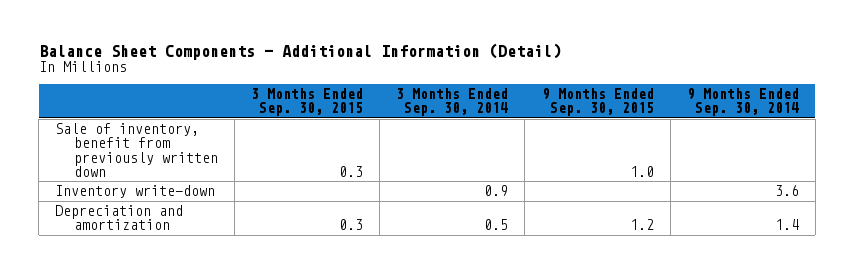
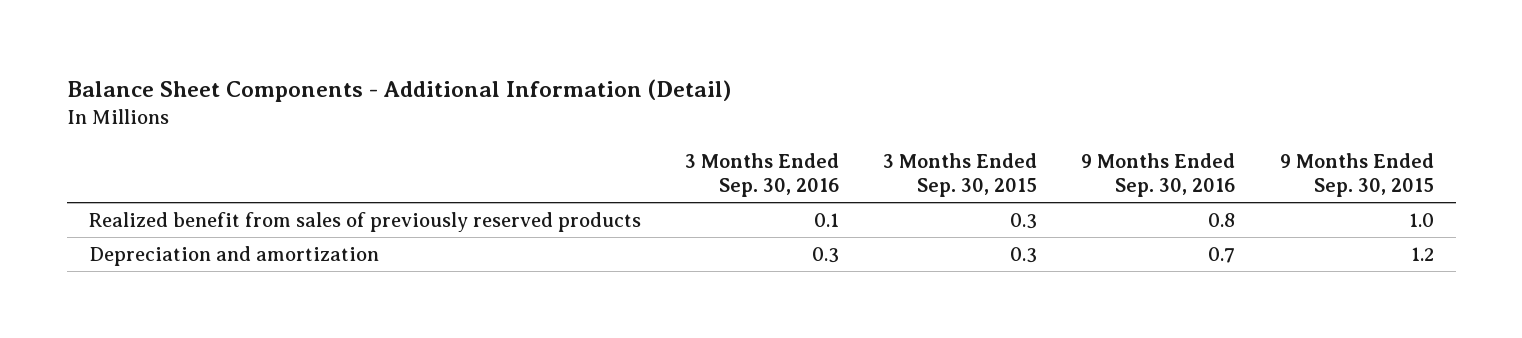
[396,87,509,117] 3 Months Ended Sep. 30, 2014 -> none
[686,87,799,117] 9 Months Ended Sep. 30, 2014 -> none
none -> [684,153,839,198] 3 Months Ended Sep. 30, 2016
none -> [1081,153,1236,198] 9 Months Ended Sep. 30, 2016
[55,185,216,199] Inventory write-down -> none
[55,123,218,177] Sale of inventory, benefit from previously written down -> [88,212,641,233] Realized benefit from sales of previously reserved products

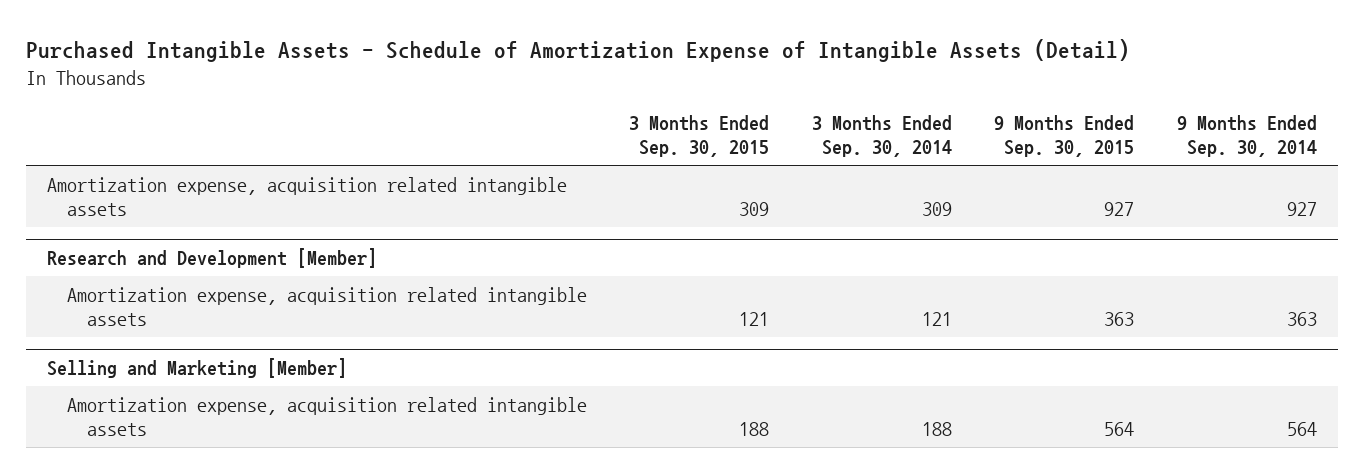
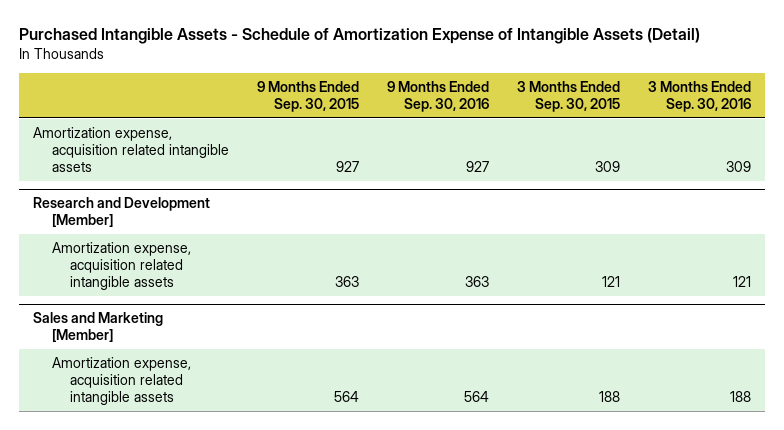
[811,114,952,158] 3 Months Ended Sep. 30, 2014 -> none
[1176,114,1317,158] 9 Months Ended Sep. 30, 2014 -> none
none -> [386,80,489,113] 9 Months Ended Sep. 30, 2016
none -> [648,80,752,113] 3 Months Ended Sep. 30, 2016
[46,357,347,378] Selling and Marketing [Member] -> [32,312,163,343] Sales and Marketing [Member]

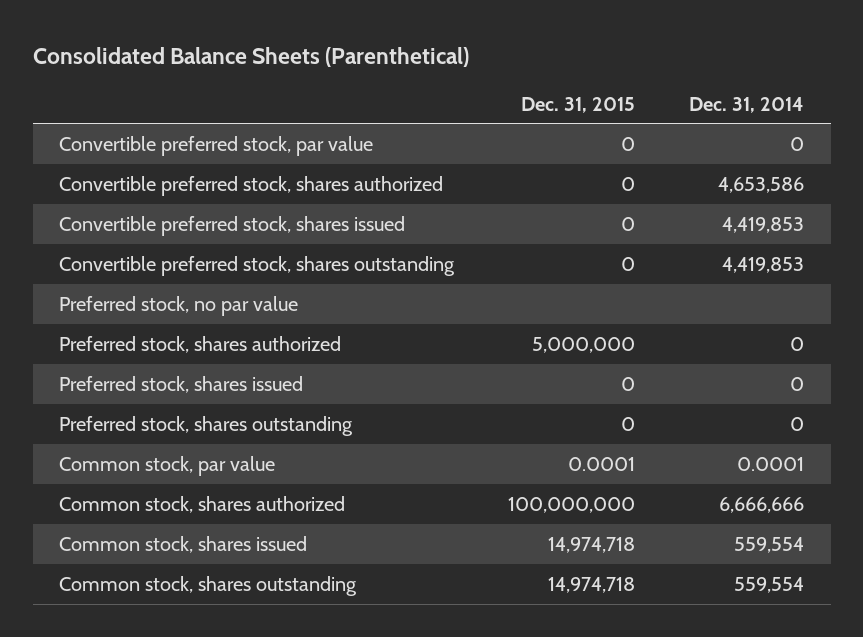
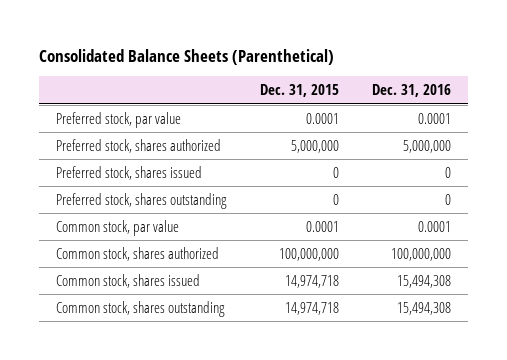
[688,96,804,113] Dec. 31, 2014 -> none
none -> [372,84,452,98] Dec. 31, 2016
[59,175,444,196] Convertible preferred stock, shares authorized -> none
[59,215,406,236] Convertible preferred stock, shares issued -> none
[59,255,456,276] Convertible preferred stock, shares outstanding -> none
[59,295,299,316] Preferred stock, no par value -> none
[59,135,374,156] Convertible preferred stock, par value -> [55,111,181,128] Preferred stock, par value
[621,136,636,151] 0 -> [305,112,339,124] 0.0001

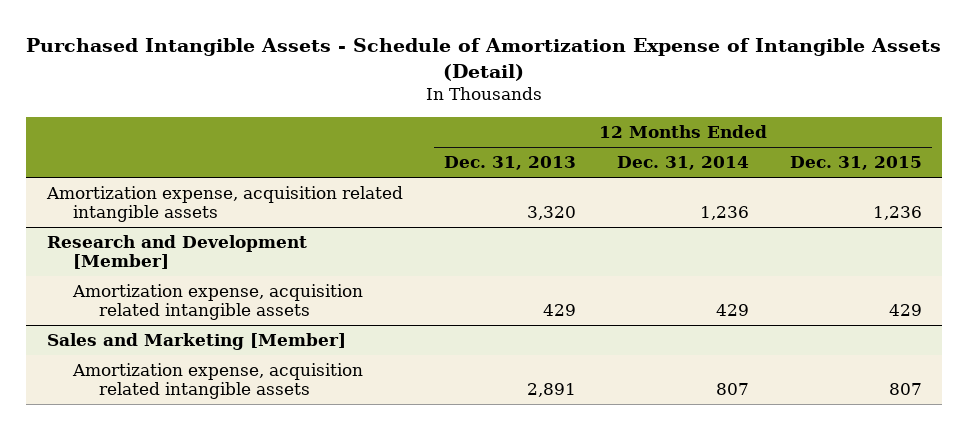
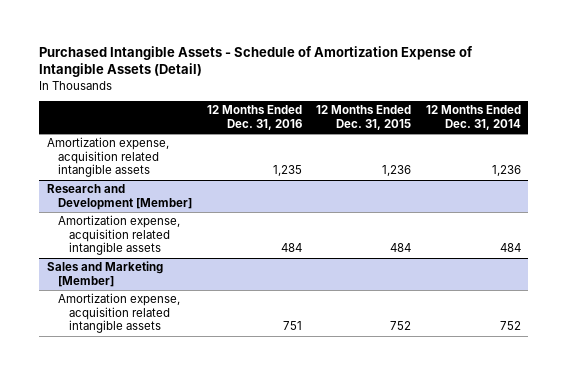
[443,156,576,171] Dec. 31, 2013 -> none
none -> [206,105,302,130] 12 Months Ended Dec. 31, 2016
[715,304,749,317] 429 -> [500,243,522,253] 484
[888,304,922,317] 429 -> [390,243,412,253] 484
[715,383,749,396] 807 -> [500,321,522,331] 752
[888,383,922,396] 807 -> [390,321,412,331] 752

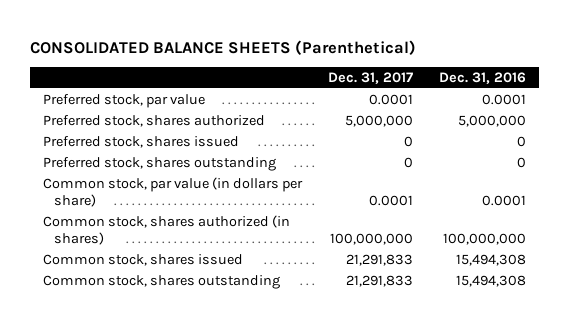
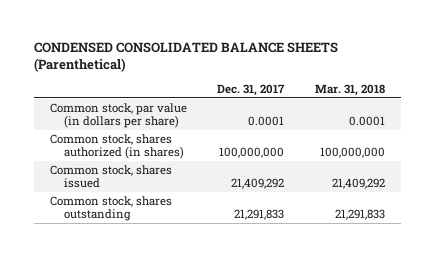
[30,39,417,55] CONSOLIDATED BALANCE SHEETS (Parenthetical) -> [34,41,339,73] CONDENSED CONSOLIDATED BALANCE SHEETS (Parenthetical)
[439,71,527,84] Dec. 31, 2016 -> none
none -> [315,84,386,97] Mar. 31, 2018
[43,93,206,108] Preferred stock, par value -> none
[43,114,266,127] Preferred stock, shares authorized -> none
[43,135,240,148] Preferred stock, shares issued -> none
[43,156,277,171] Preferred stock, shares outstanding -> none
[346,253,414,266] 21,291,833 -> [231,178,285,190] 21,409,292

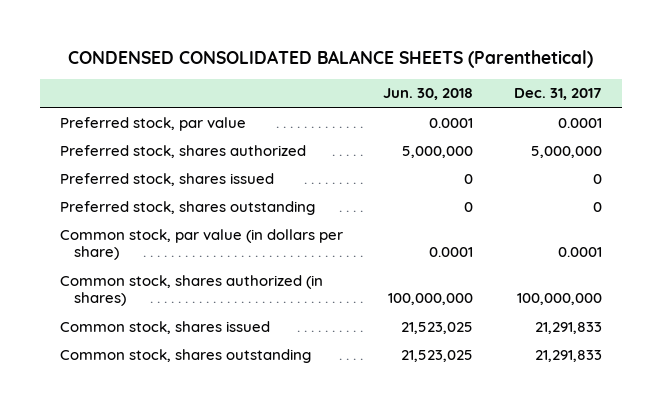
[315,84,386,97] Mar. 31, 2018 -> none
none -> [383,88,474,101] Jun. 30, 2018
none -> [60,116,247,131] Preferred stock, par value
none -> [60,144,307,158] Preferred stock, shares authorized
none -> [60,172,275,186] Preferred stock, shares issued
none -> [60,200,316,215] Preferred stock, shares outstanding
[231,178,285,190] 21,409,292 -> [534,321,602,334] 21,291,833

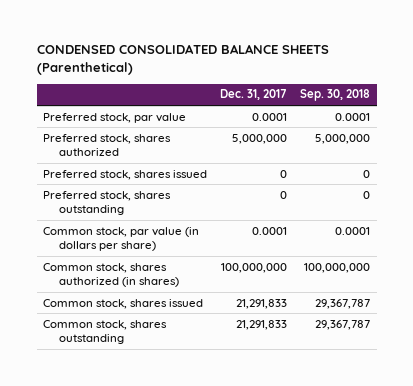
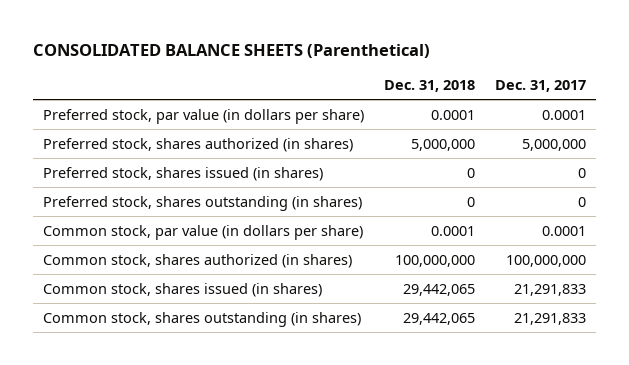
[36,44,329,76] CONDENSED CONSOLIDATED BALANCE SHEETS (Parenthetical) -> [32,43,430,58] CONSOLIDATED BALANCE SHEETS (Parenthetical)
[300,89,371,102] Sep. 30, 2018 -> none
none -> [383,79,475,92] Dec. 31, 2018
[43,112,187,123] Preferred stock, par value -> [42,108,364,124] Preferred stock, par value (in dollars per share)
[43,133,172,156] Preferred stock, shares authorized -> [42,137,353,152] Preferred stock, shares authorized (in shares)
[43,169,208,180] Preferred stock, shares issued -> [42,166,323,181] Preferred stock, shares issued (in shares)
[43,190,172,215] Preferred stock, shares outstanding -> [42,195,362,211] Preferred stock, shares outstanding (in shares)
[43,298,204,309] Common stock, shares issued -> [42,282,322,297] Common stock, shares issued (in shares)
[43,319,168,344] Common stock, shares outstanding -> [42,311,361,327] Common stock, shares outstanding (in shares)

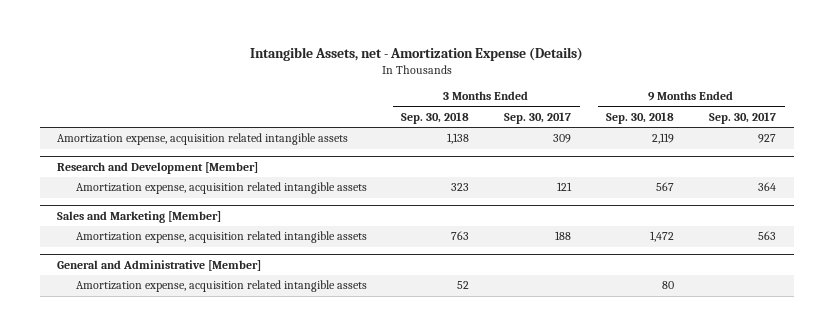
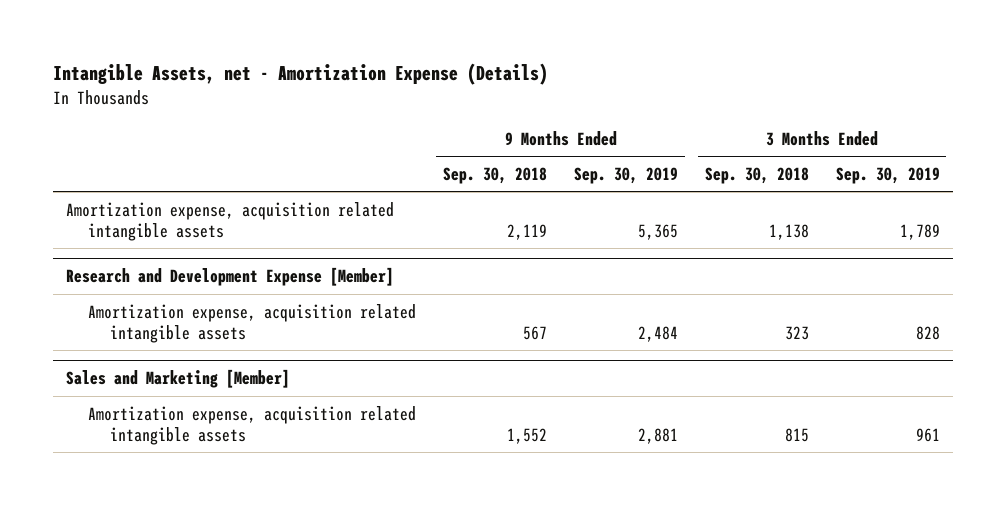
[504,111,572,124] Sep. 30, 2017 -> none
[709,111,777,124] Sep. 30, 2017 -> none
none -> [574,166,679,184] Sep. 30, 2019
none -> [835,166,940,184] Sep. 30, 2019
[57,161,259,174] Research and Development [Member] -> [66,267,395,287] Research and Development Expense [Member]
[57,259,262,271] General and Administrative [Member] -> none
[75,280,367,293] Amortization expense, acquisition related intangible assets -> none
[451,231,470,241] 763 -> [784,427,809,442] 815
[650,231,675,243] 1,472 -> [507,427,548,444] 1,552

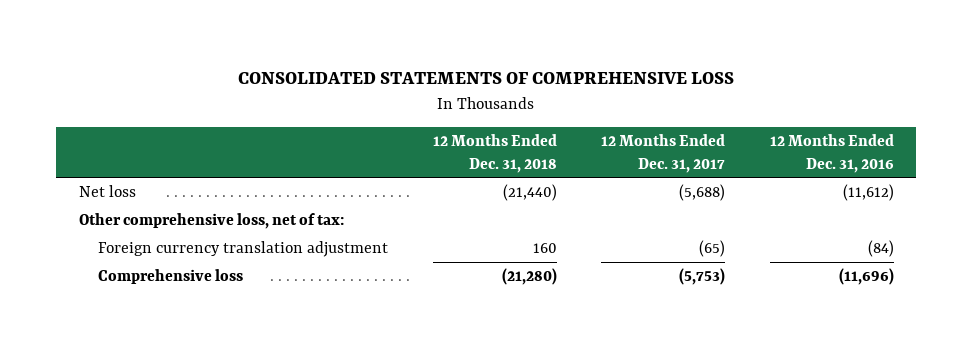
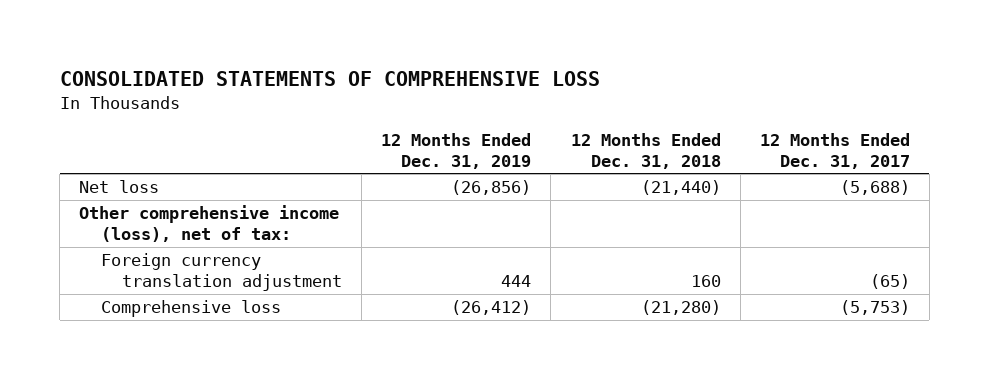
[769,134,894,173] 12 Months Ended Dec. 31, 2016 -> none
none -> [381,132,532,169] 12 Months Ended Dec. 31, 2019
[78,213,344,230] Other comprehensive loss, net of tax: -> [79,205,340,243] Other comprehensive income (loss), net of tax:

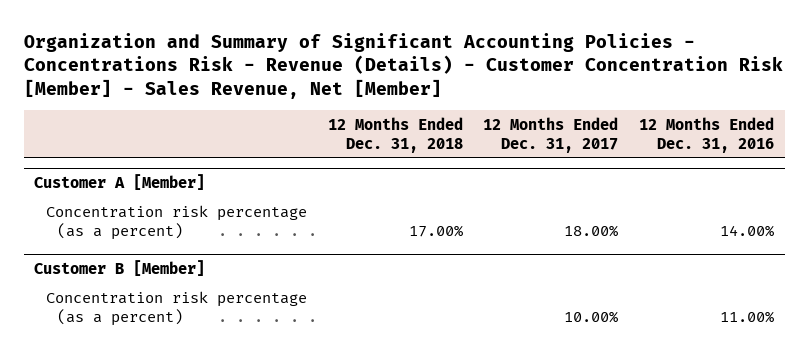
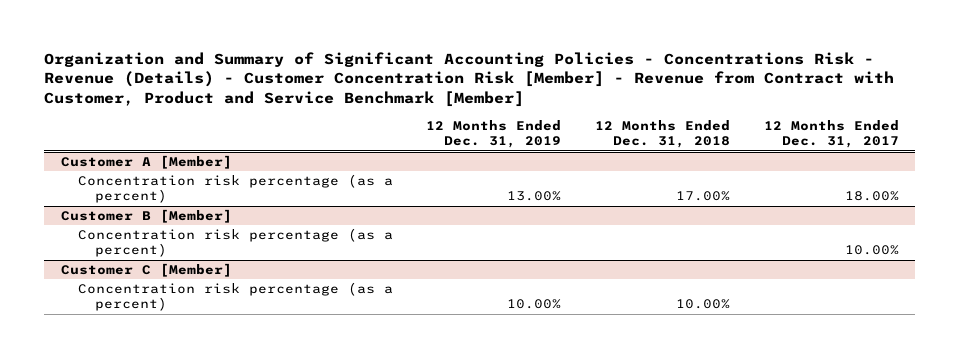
[23,32,783,99] Organization and Summary of Significant Accounting Policies - Concentrations Risk - Revenue (Details) - Customer Concentration Risk [Member] - Sales Revenue, Net [Member] -> [44,51,895,108] Organization and Summary of Significant Accounting Policies - Concentrations Risk - Revenue (Details) - Customer Concentration Risk [Member] - Revenue from Contract with Customer, Product and Service Benchmark [Member]
[639,117,775,153] 12 Months Ended Dec. 31, 2016 -> none
none -> [426,119,562,149] 12 Months Ended Dec. 31, 2019
none -> [60,263,232,278] Customer C [Member]
none -> [77,282,393,312] Concentration risk percentage (as a percent)

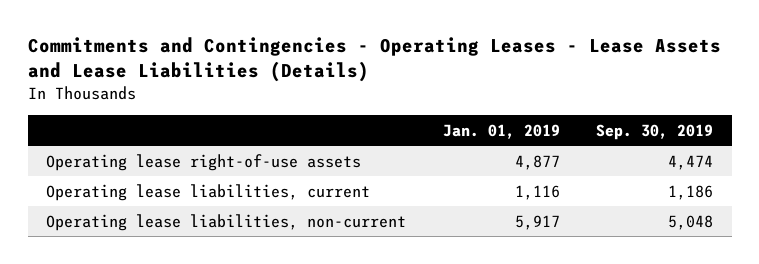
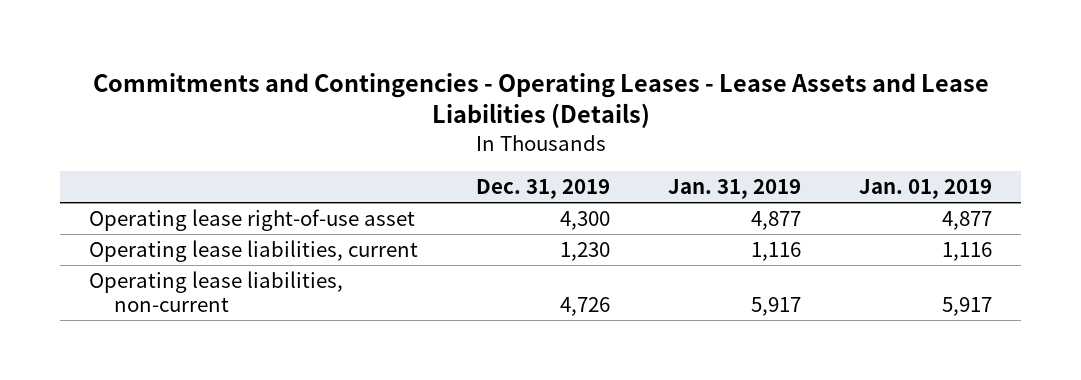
[596,123,714,140] Sep. 30, 2019 -> none
none -> [476,178,611,199] Dec. 31, 2019
none -> [667,178,801,199] Jan. 31, 2019
[45,153,361,171] Operating lease right-of-use assets -> [89,208,416,231] Operating lease right-of-use asset

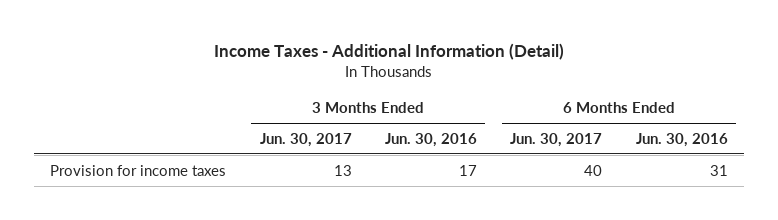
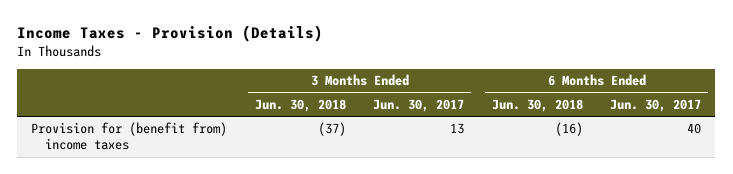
[214,43,565,61] Income Taxes - Additional Information (Detail) -> [17,24,324,42] Income Taxes - Provision (Details)
[385,132,478,147] Jun. 30, 2016 -> none
[635,132,728,147] Jun. 30, 2016 -> none
none -> [254,98,346,112] Jun. 30, 2018
none -> [491,98,583,112] Jun. 30, 2018
[50,164,227,176] Provision for income taxes -> [31,122,228,151] Provision for (benefit from) income taxes

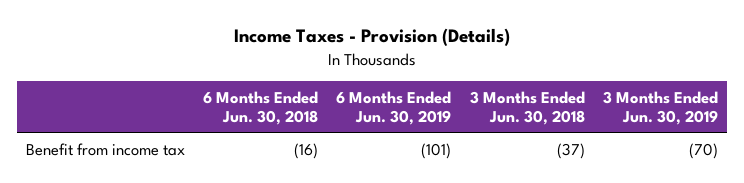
[373,98,465,112] Jun. 30, 2017 -> none
[610,98,702,112] Jun. 30, 2017 -> none
none -> [336,90,452,126] 6 Months Ended Jun. 30, 2019
none -> [603,90,719,126] 3 Months Ended Jun. 30, 2019
[31,122,228,151] Provision for (benefit from) income taxes -> [25,143,185,157] Benefit from income tax

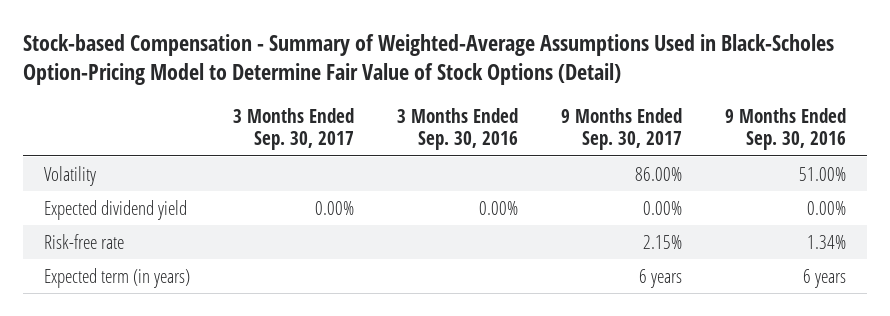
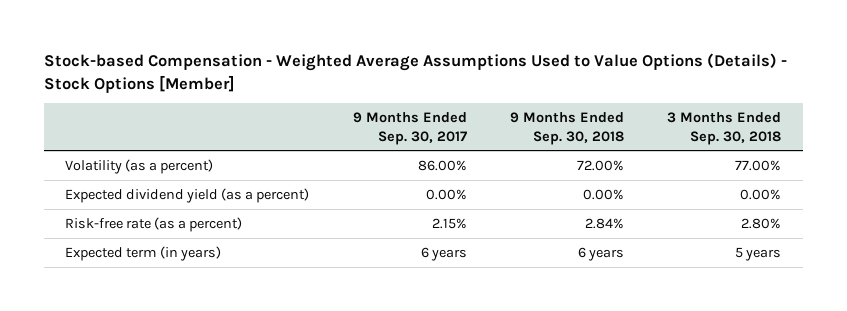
[22,34,834,86] Stock-based Compensation - Summary of Weighted-Average Assumptions Used in Black-Scholes Option-Pricing Model to Determine Fair Value of Stock Options (Detail) -> [43,53,787,93] Stock-based Compensation - Weighted Average Assumptions Used to Value Options (Details) - Stock Options [Member]
[232,107,354,151] 3 Months Ended Sep. 30, 2017 -> none
[396,107,518,151] 3 Months Ended Sep. 30, 2016 -> none
[724,107,846,151] 9 Months Ended Sep. 30, 2016 -> none
none -> [509,111,624,145] 9 Months Ended Sep. 30, 2018
none -> [667,111,782,145] 3 Months Ended Sep. 30, 2018
[44,165,97,186] Volatility -> [65,158,214,174] Volatility (as a percent)
[44,199,188,220] Expected dividend yield -> [65,187,310,203] Expected dividend yield (as a percent)
[44,233,125,249] Risk-free rate -> [65,216,243,232] Risk-free rate (as a percent)

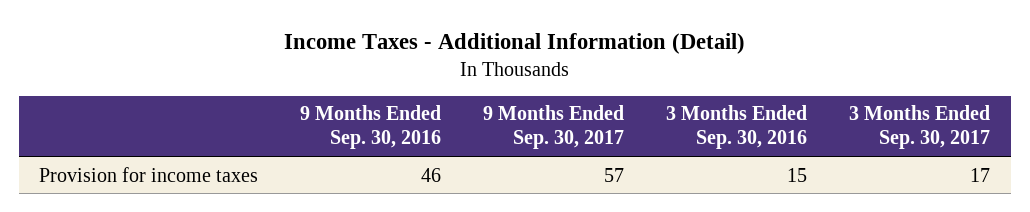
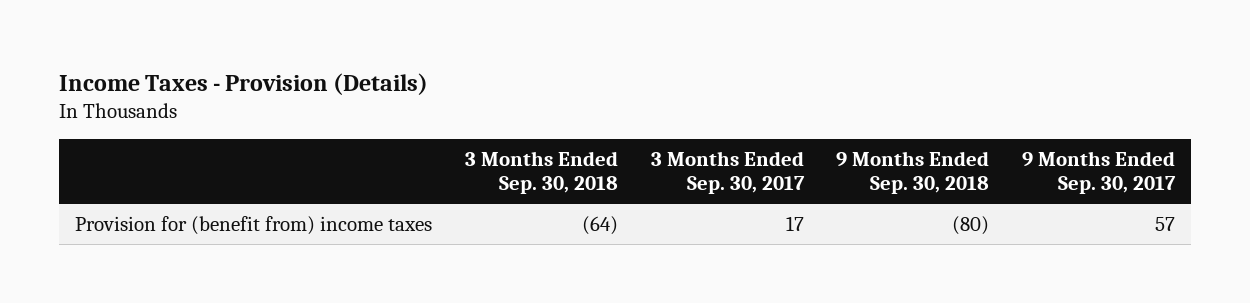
[283,33,745,55] Income Taxes - Additional Information (Detail) -> [59,72,429,95] Income Taxes - Provision (Details)
[300,105,442,150] 9 Months Ended Sep. 30, 2016 -> none
[666,105,808,150] 3 Months Ended Sep. 30, 2016 -> none
none -> [464,150,618,195] 3 Months Ended Sep. 30, 2018
none -> [836,150,990,195] 9 Months Ended Sep. 30, 2018
[39,166,259,182] Provision for income taxes -> [75,216,433,236] Provision for (benefit from) income taxes

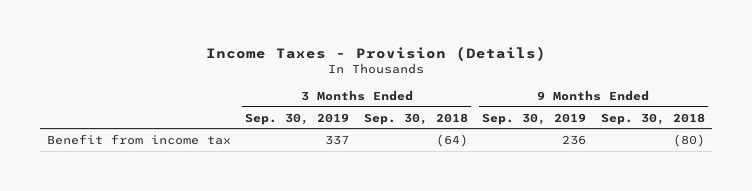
[650,150,805,195] 3 Months Ended Sep. 30, 2017 -> none
[1021,150,1176,195] 9 Months Ended Sep. 30, 2017 -> none
none -> [245,112,350,125] Sep. 30, 2019
none -> [482,112,587,125] Sep. 30, 2019
[75,216,433,236] Provision for (benefit from) income taxes -> [46,133,231,145] Benefit from income tax

